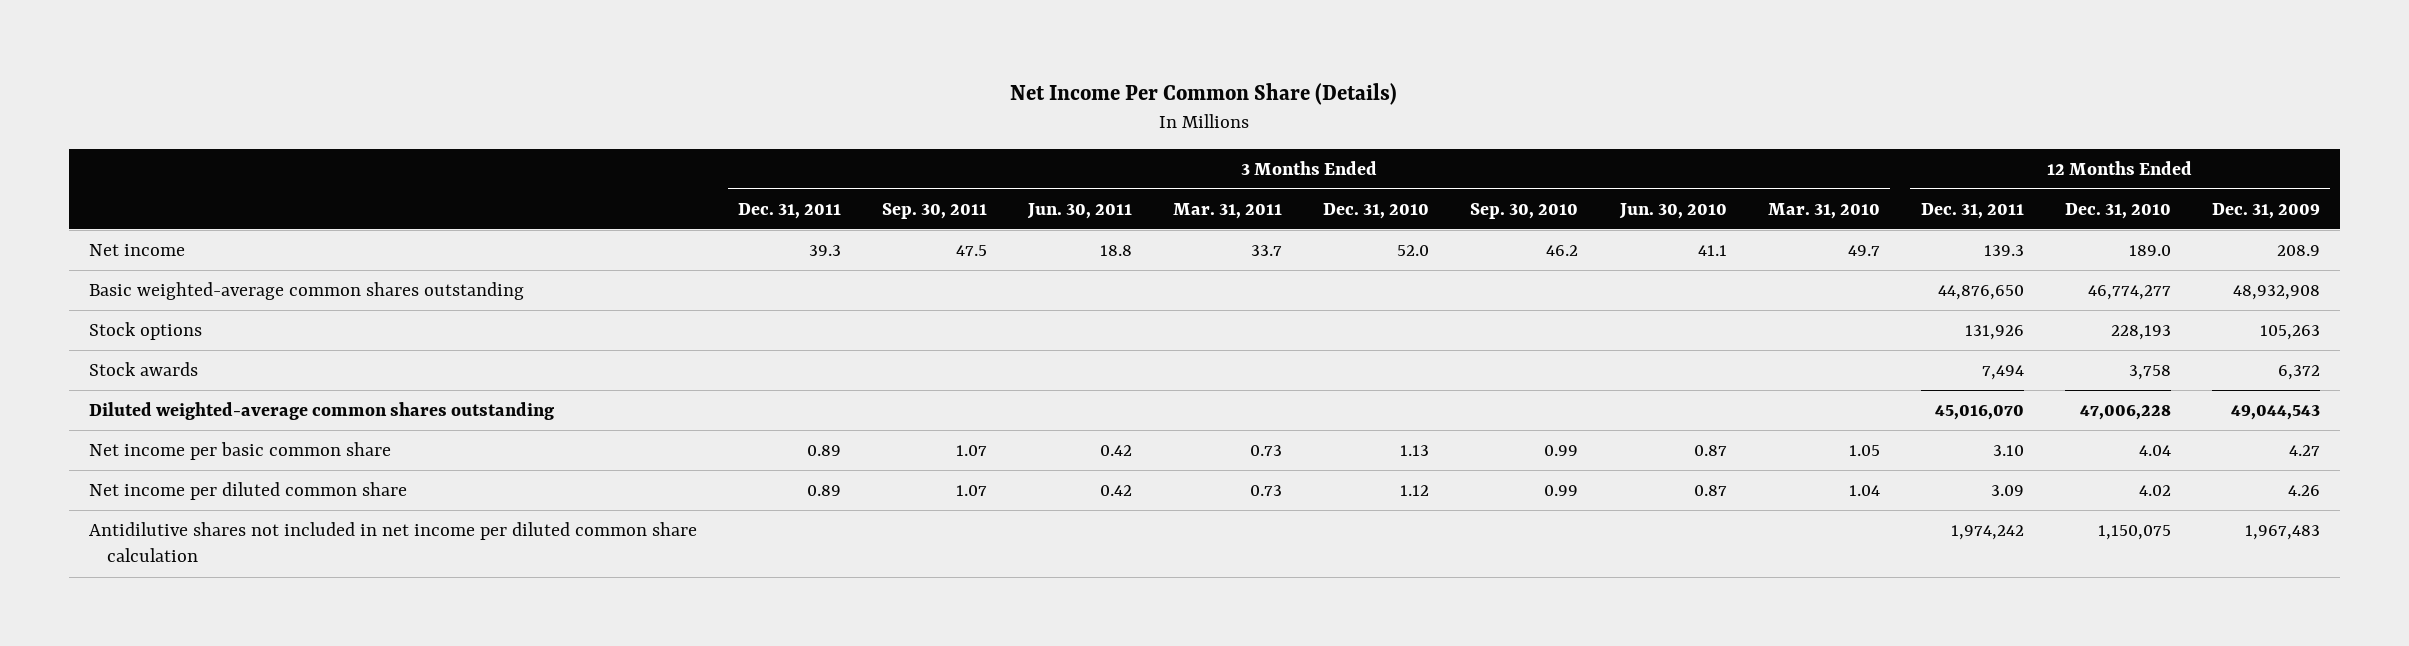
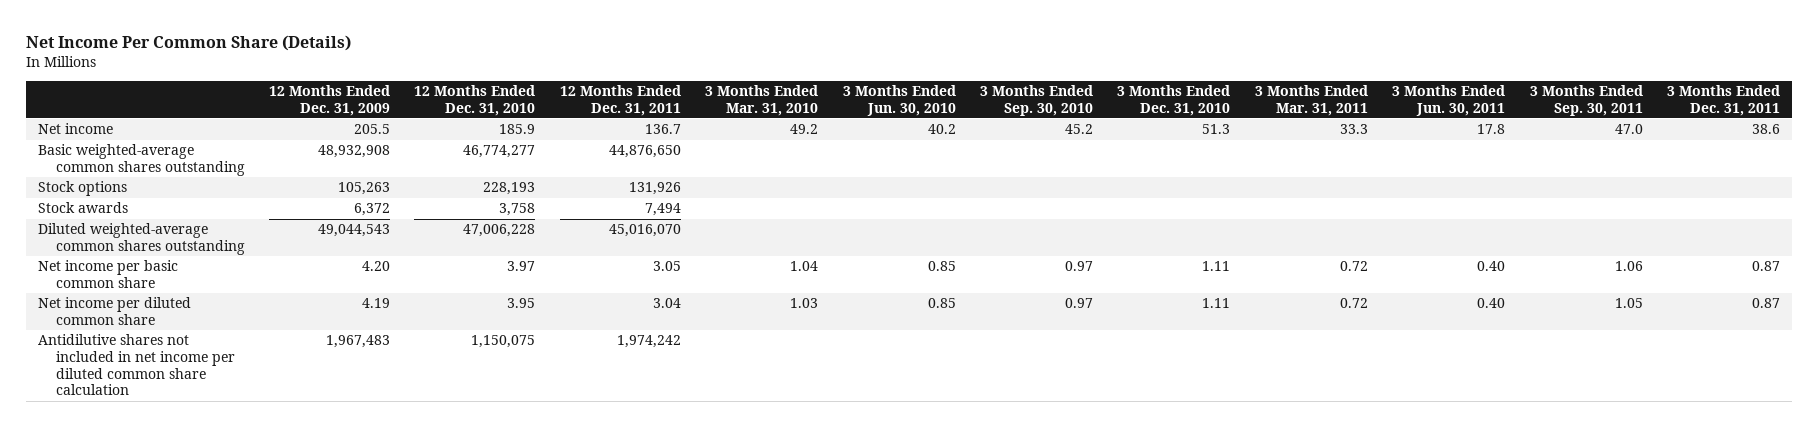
[809,244,842,256] 39.3 -> [1752,124,1781,135] 38.6
[956,244,988,256] 47.5 -> [1614,124,1643,135] 47.0
[1100,244,1133,256] 18.8 -> [1477,124,1506,135] 17.8
[1251,244,1283,256] 33.7 -> [1339,124,1368,135] 33.3
[1397,244,1430,256] 52.0 -> [1202,124,1231,135] 51.3
[1546,244,1579,256] 46.2 -> [1065,124,1094,135] 45.2
[1697,244,1727,256] 41.1 -> [927,124,956,135] 40.2
[1847,244,1880,256] 49.7 -> [790,124,819,135] 49.2
[1983,244,2024,256] 139.3 -> [644,124,681,135] 136.7
[2128,244,2171,256] 189.0 -> [499,124,536,135] 185.9
[2276,244,2320,256] 208.9 -> [354,124,391,135] 205.5
[807,444,842,456] 0.89 -> [1752,261,1781,272] 0.87
[956,444,988,456] 1.07 -> [1614,261,1643,272] 1.06
[1100,444,1133,456] 0.42 -> [1477,261,1506,272] 0.40
[1250,444,1283,456] 0.73 -> [1339,261,1368,272] 0.72
[1400,444,1430,456] 1.13 -> [1202,261,1231,272] 1.11
[1544,444,1579,456] 0.99 -> [1065,261,1094,272] 0.97
[1693,444,1727,456] 0.87 -> [927,261,956,272] 0.85
[1848,444,1880,456] 1.05 -> [790,261,819,272] 1.04
[1992,444,2024,456] 3.10 -> [652,261,681,272] 3.05
[2138,444,2171,456] 4.04 -> [507,261,536,272] 3.97
[2288,444,2320,456] 4.27 -> [362,261,391,272] 4.20
[807,484,842,496] 0.89 -> [1752,298,1781,309] 0.87
[956,484,988,496] 1.07 -> [1614,298,1643,309] 1.05
[1100,484,1133,496] 0.42 -> [1477,298,1506,309] 0.40
[1250,484,1283,496] 0.73 -> [1339,298,1368,309] 0.72
[1400,484,1430,496] 1.12 -> [1202,298,1231,309] 1.11
[1544,484,1579,496] 0.99 -> [1065,298,1094,309] 0.97
[1693,484,1727,496] 0.87 -> [927,298,956,309] 0.85
[1848,484,1880,496] 1.04 -> [790,298,819,309] 1.03
[1990,484,2024,496] 3.09 -> [652,298,681,309] 3.04
[2138,484,2171,496] 4.02 -> [507,298,536,309] 3.95
[2287,484,2320,496] 4.26 -> [362,298,391,309] 4.19

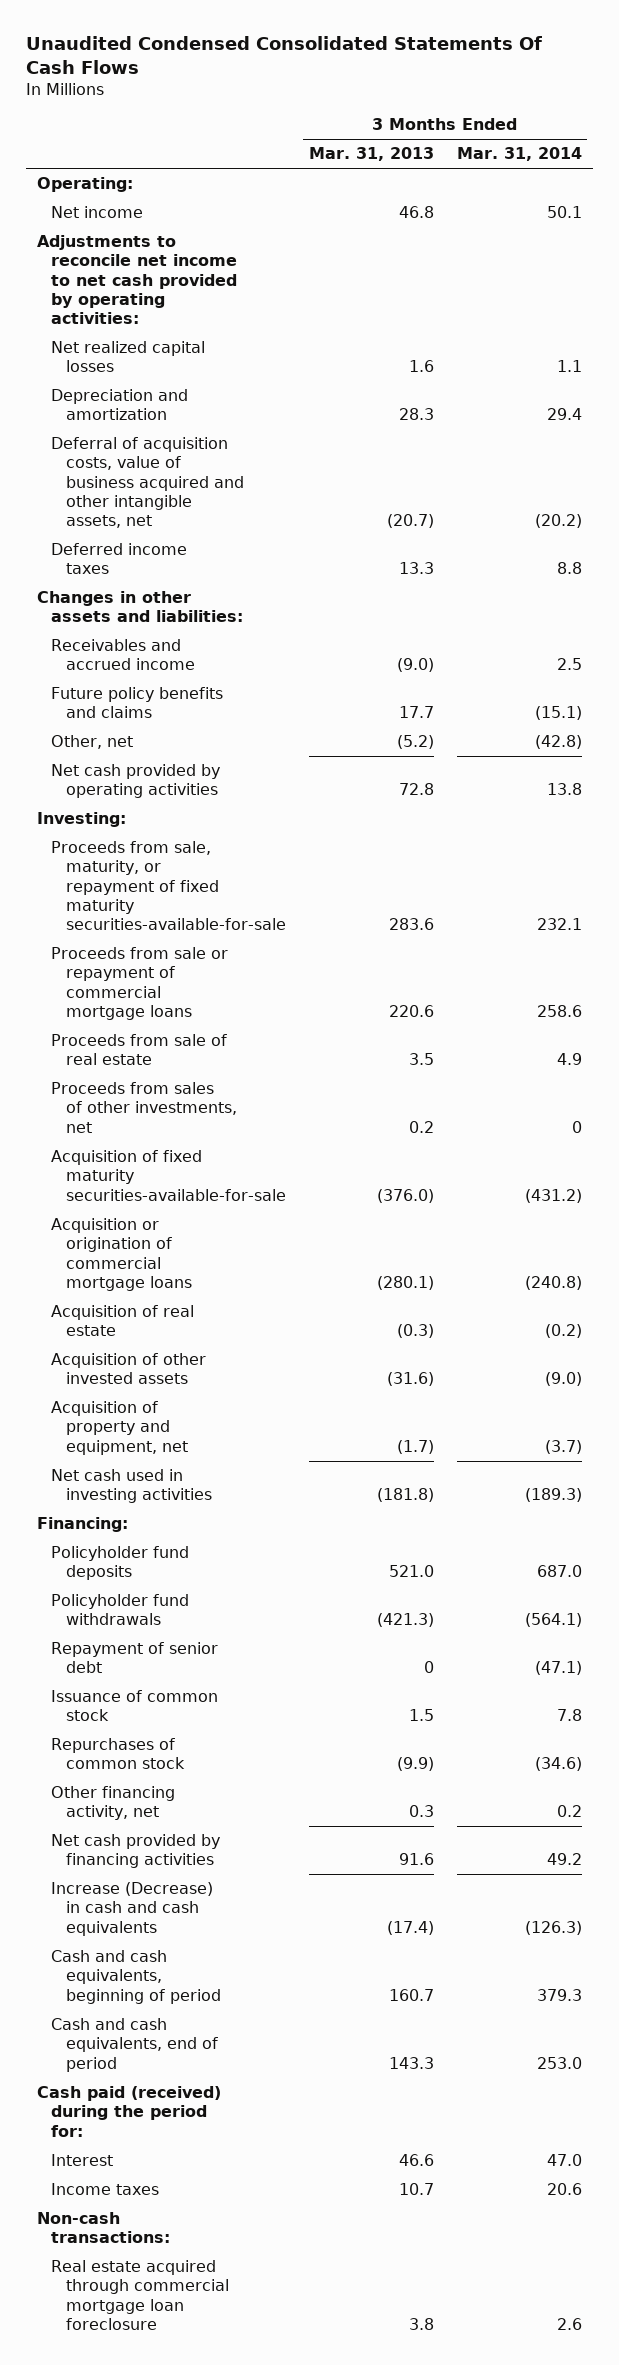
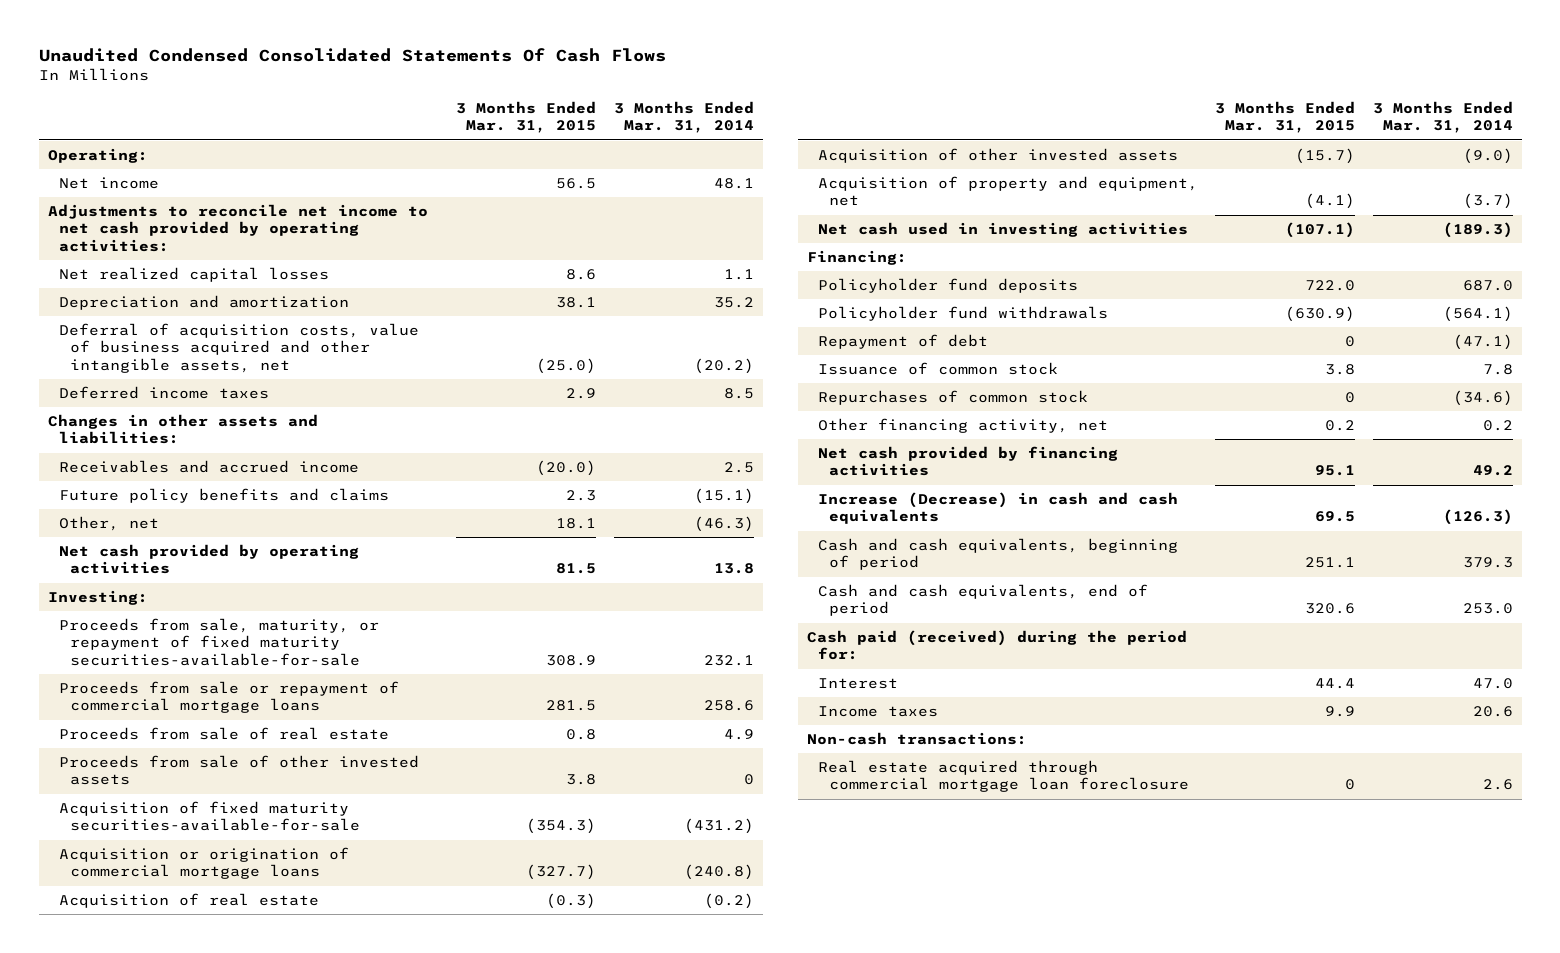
[308,147,434,162] Mar. 31, 2013 -> none
none -> [456,101,597,134] 3 Months Ended Mar. 31, 2015
[546,206,582,219] 50.1 -> [713,178,754,190] 48.1
[546,408,582,421] 29.4 -> [713,297,754,309] 35.2
[556,562,582,575] 8.8 -> [723,388,754,400] 8.5
[534,735,582,750] (42.8) -> [693,516,754,533] (46.3)
[51,1082,237,1133] Proceeds from sales of other investments, net -> [58,755,419,786] Proceeds from sale of other invested assets
[51,1642,219,1674] Repayment of senior debt -> [817,334,988,350] Repayment of debt

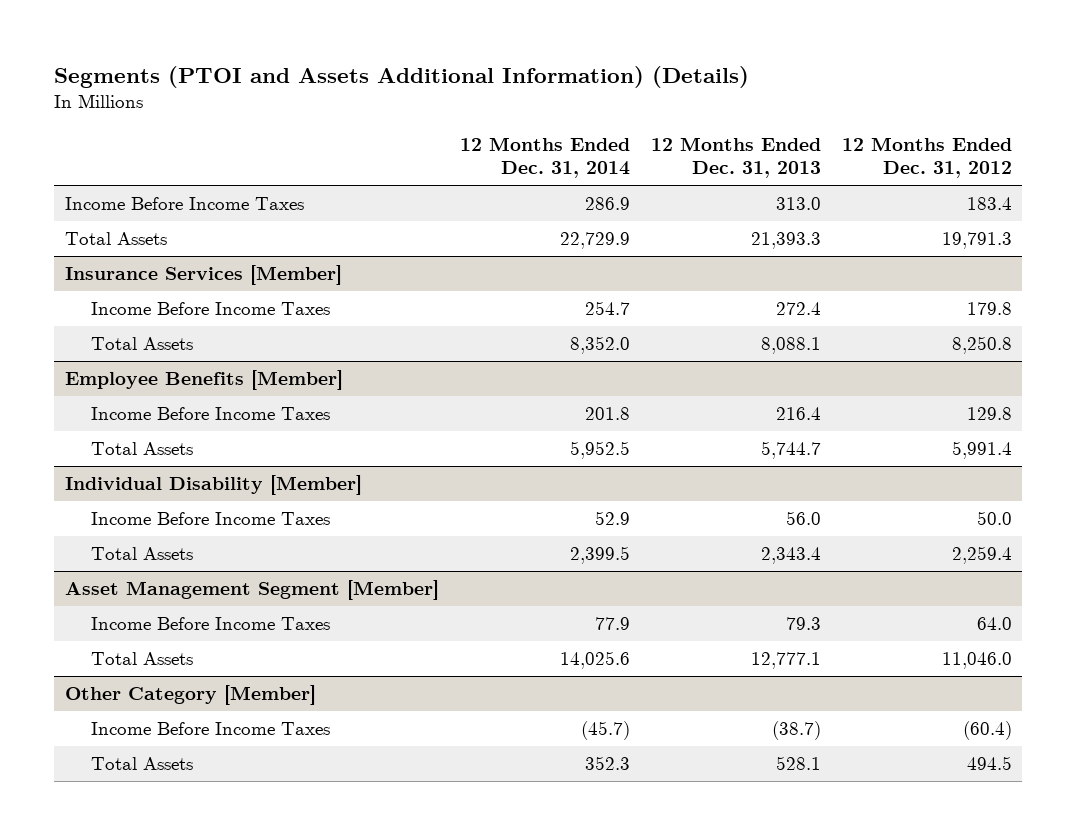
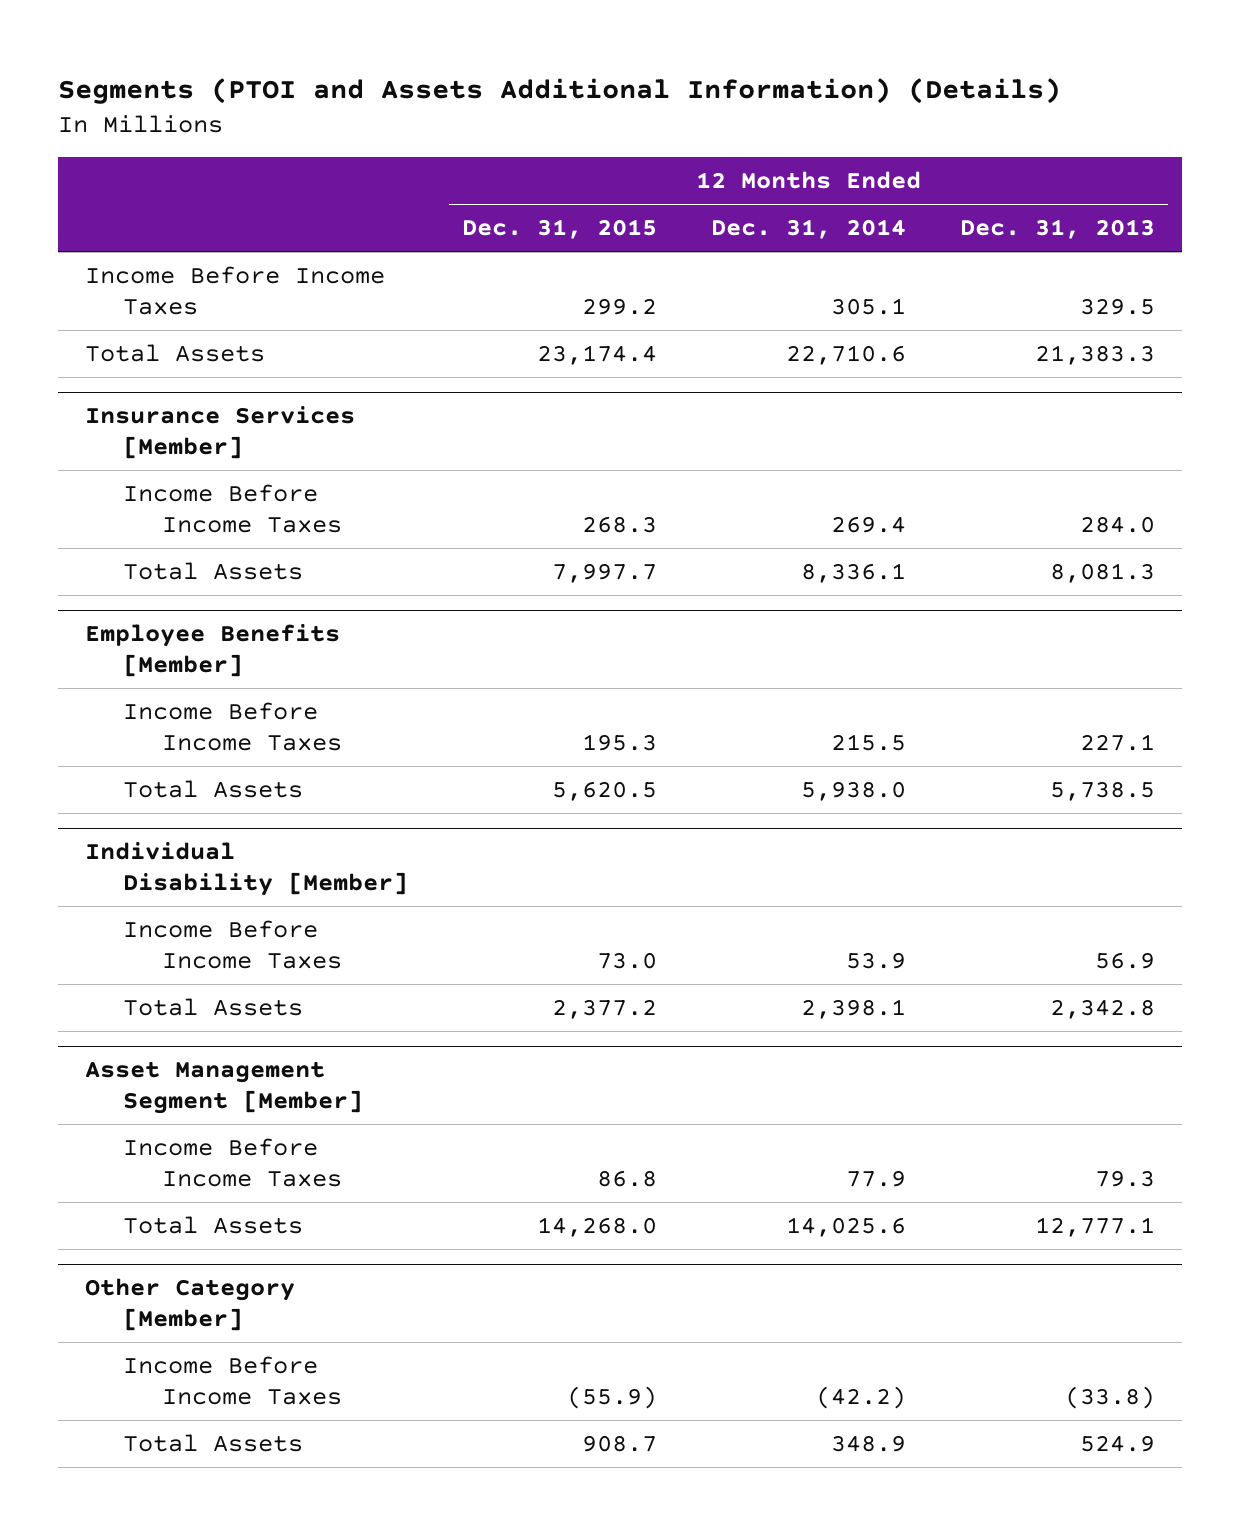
[841,136,1012,179] 12 Months Ended Dec. 31, 2012 -> none
none -> [462,219,658,240] Dec. 31, 2015
[584,196,630,210] 286.9 -> [831,297,907,315] 305.1
[775,196,821,210] 313.0 -> [1079,297,1155,315] 329.5
[559,231,630,249] 22,729.9 -> [786,344,907,365] 22,710.6
[750,231,821,249] 21,393.3 -> [1034,344,1155,365] 21,383.3
[584,300,630,315] 254.7 -> [831,515,907,533] 269.4
[775,301,821,315] 272.4 -> [1079,515,1155,533] 284.0
[569,335,630,354] 8,352.0 -> [801,562,907,583] 8,336.1
[760,336,821,354] 8,088.1 -> [1049,562,1155,583] 8,081.3
[584,406,630,420] 201.8 -> [831,733,907,751] 215.5
[775,406,821,420] 216.4 -> [1079,733,1155,751] 227.1
[569,440,630,459] 5,952.5 -> [801,780,907,801] 5,938.0
[760,440,821,459] 5,744.7 -> [1049,780,1155,801] 5,738.5
[594,510,630,525] 52.9 -> [846,951,907,969] 53.9
[785,510,821,525] 56.0 -> [1094,951,1155,969] 56.9
[569,545,630,564] 2,399.5 -> [801,998,907,1019] 2,398.1
[760,546,821,564] 2,343.4 -> [1049,998,1155,1019] 2,342.8
[580,720,630,740] (45.7) -> [816,1385,907,1409] (42.2)
[771,720,821,740] (38.7) -> [1064,1385,1155,1409] (33.8)
[584,755,630,770] 352.3 -> [831,1434,907,1452] 348.9
[775,755,821,770] 528.1 -> [1079,1434,1155,1452] 524.9

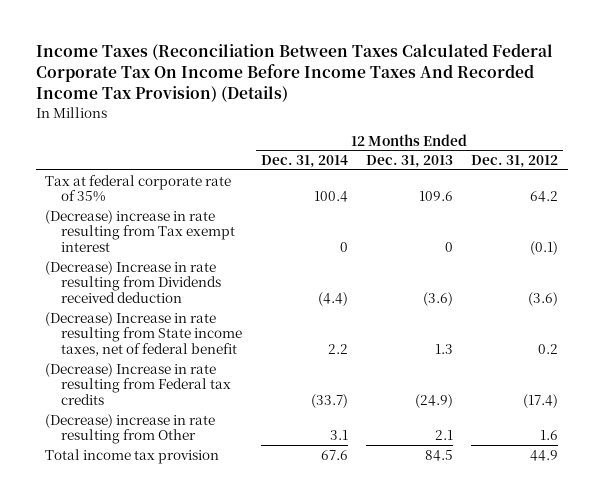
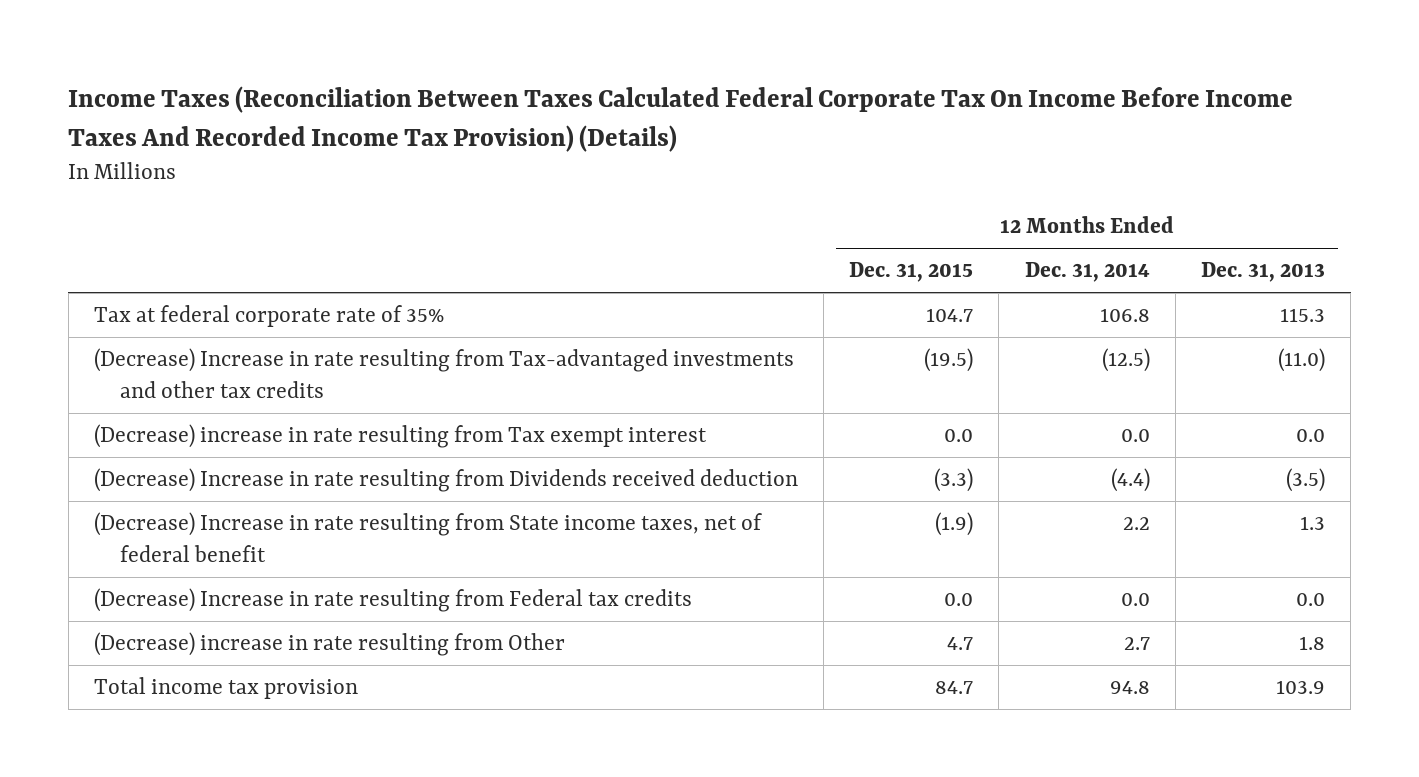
[471,155,559,169] Dec. 31, 2012 -> none
none -> [849,262,974,283] Dec. 31, 2015
[313,191,348,203] 100.4 -> [1099,308,1150,323] 106.8
[418,191,453,202] 109.6 -> [1280,308,1326,323] 115.3
none -> [93,348,794,399] (Decrease) Increase in rate resulting from Tax-advantaged investments and other tax credits
[339,242,348,253] 0 -> [1120,429,1150,443] 0.0
[444,242,453,253] 0 -> [1296,429,1326,443] 0.0
[422,292,453,307] (3.6) -> [1286,468,1326,493] (3.5)
[310,394,348,409] (33.7) -> [1120,593,1150,607] 0.0
[414,394,453,409] (24.9) -> [1296,593,1326,607] 0.0
[329,430,348,441] 3.1 -> [1123,637,1150,651] 2.7
[434,430,453,441] 2.1 -> [1299,636,1326,651] 1.8
[320,449,348,460] 67.6 -> [1109,681,1150,695] 94.8
[424,449,453,461] 84.5 -> [1276,680,1326,695] 103.9

